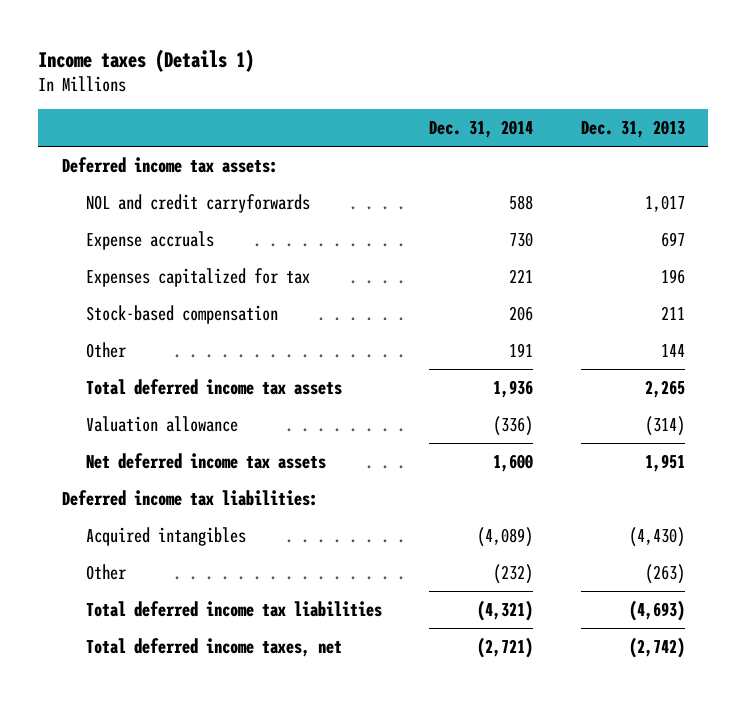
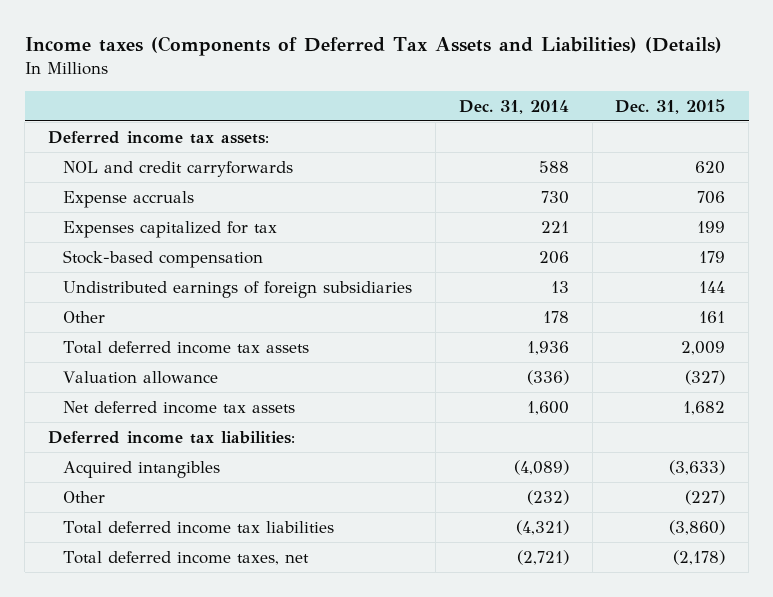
[38,48,255,72] Income taxes (Details 1) -> [24,36,722,57] Income taxes (Components of Deferred Tax Assets and Liabilities) (Details)
[580,120,685,139] Dec. 31, 2013 -> none
none -> [615,98,726,114] Dec. 31, 2015
none -> [63,280,413,298] Undistributed earnings of foreign subsidiaries
[509,342,534,357] 191 -> [542,310,569,323] 178

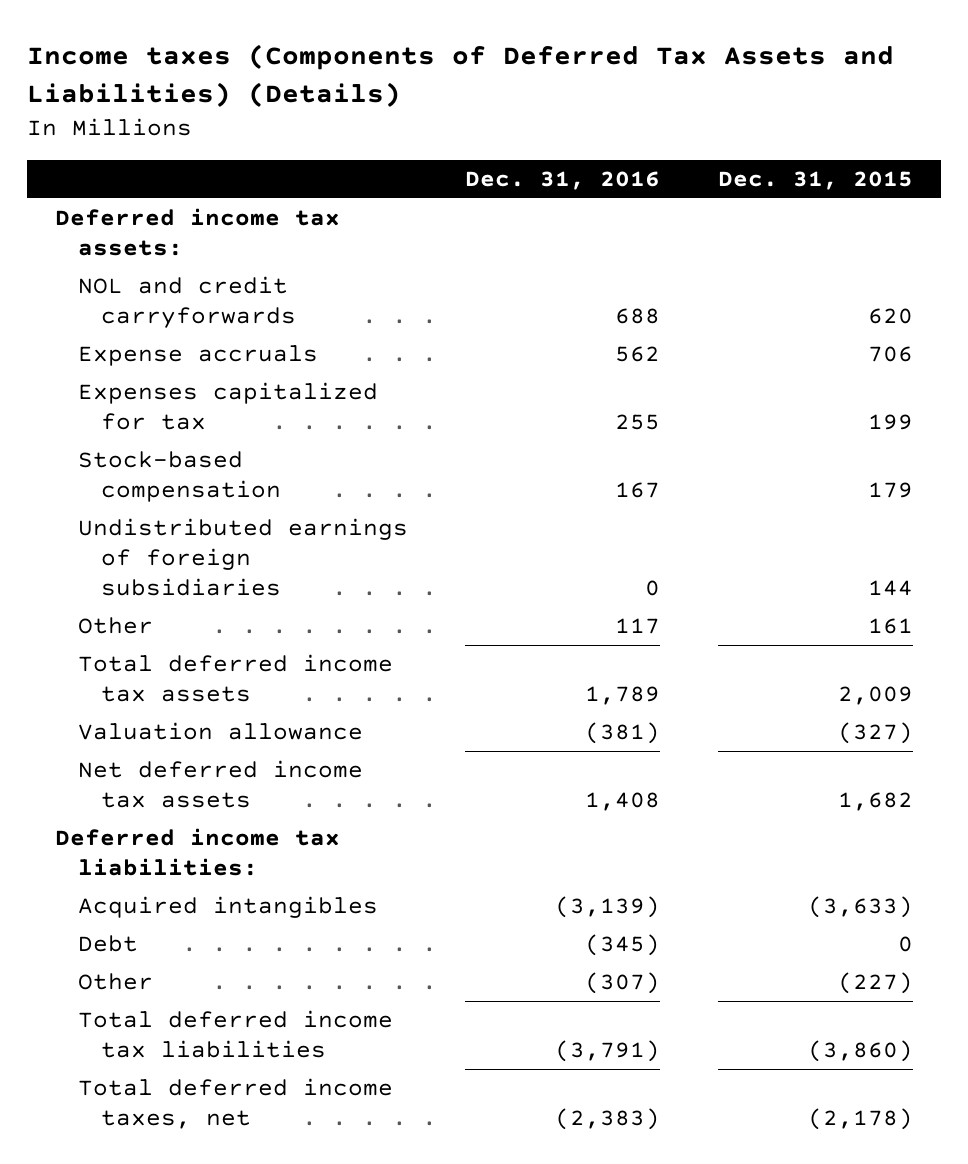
[458,99,569,114] Dec. 31, 2014 -> none
none -> [465,171,661,191] Dec. 31, 2016
none -> [78,935,139,953] Debt

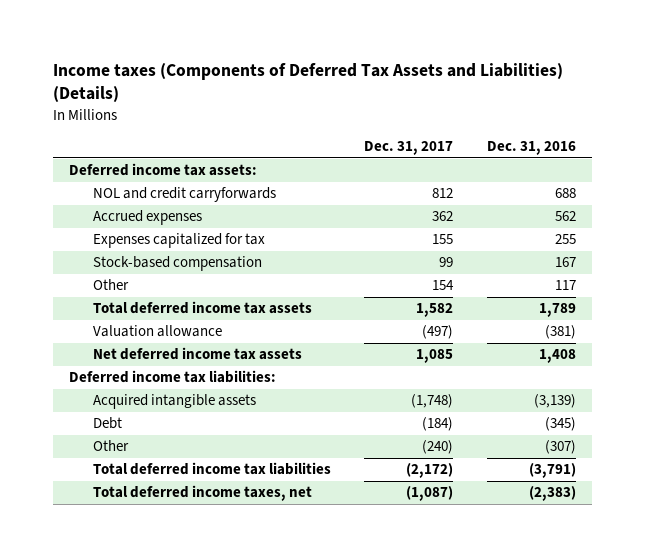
[717,171,913,191] Dec. 31, 2015 -> none
none -> [364,141,454,156] Dec. 31, 2017
[78,345,319,367] Expense accruals -> [93,210,203,226] Accrued expenses
[78,518,409,597] Undistributed earnings of foreign subsidiaries -> none
[78,896,379,919] Acquired intangibles -> [93,394,257,410] Acquired intangible assets

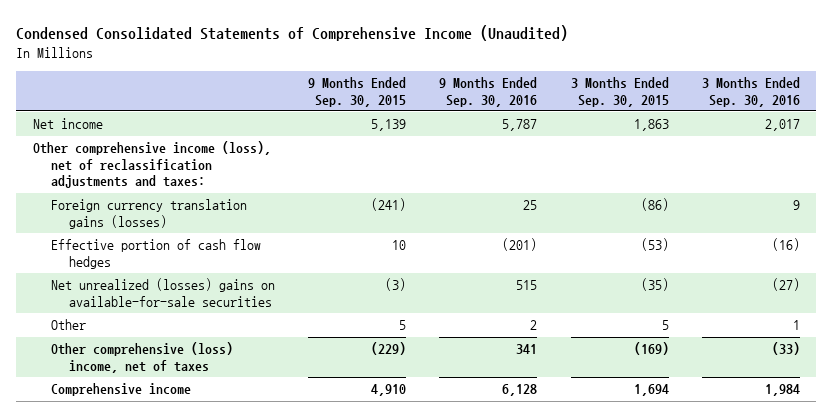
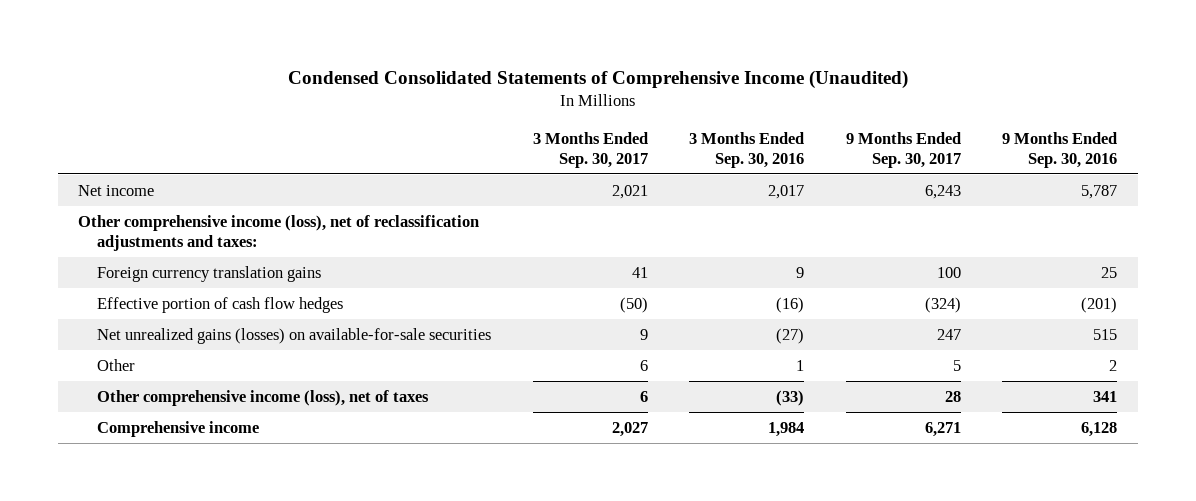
[308,77,407,107] 9 Months Ended Sep. 30, 2015 -> none
[570,77,669,107] 3 Months Ended Sep. 30, 2015 -> none
none -> [532,131,648,168] 3 Months Ended Sep. 30, 2017
none -> [845,131,961,168] 9 Months Ended Sep. 30, 2017
[50,199,247,229] Foreign currency translation gains (losses) -> [97,265,322,282] Foreign currency translation gains
[50,278,275,307] Net unrealized (losses) gains on available-for-sale securities -> [97,327,492,344] Net unrealized gains (losses) on available-for-sale securities
[50,342,233,373] Other comprehensive (loss) income, net of taxes -> [97,389,430,406] Other comprehensive income (loss), net of taxes

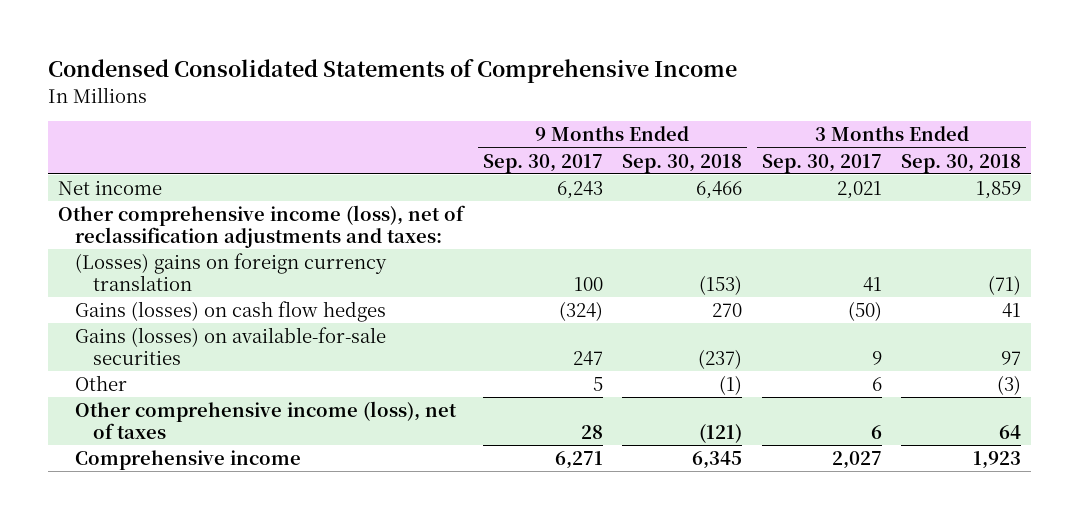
[287,69,908,89] Condensed Consolidated Statements of Comprehensive Income (Unaudited) -> [48,59,738,84] Condensed Consolidated Statements of Comprehensive Income
[689,131,805,168] 3 Months Ended Sep. 30, 2016 -> none
[1002,131,1118,168] 9 Months Ended Sep. 30, 2016 -> none
none -> [622,153,743,173] Sep. 30, 2018
none -> [901,153,1022,173] Sep. 30, 2018
[97,265,322,282] Foreign currency translation gains -> [75,252,388,291] (Losses) gains on foreign currency translation
[97,296,344,313] Effective portion of cash flow hedges -> [75,300,387,322] Gains (losses) on cash flow hedges
[97,327,492,344] Net unrealized gains (losses) on available-for-sale securities -> [75,326,387,365] Gains (losses) on available-for-sale securities

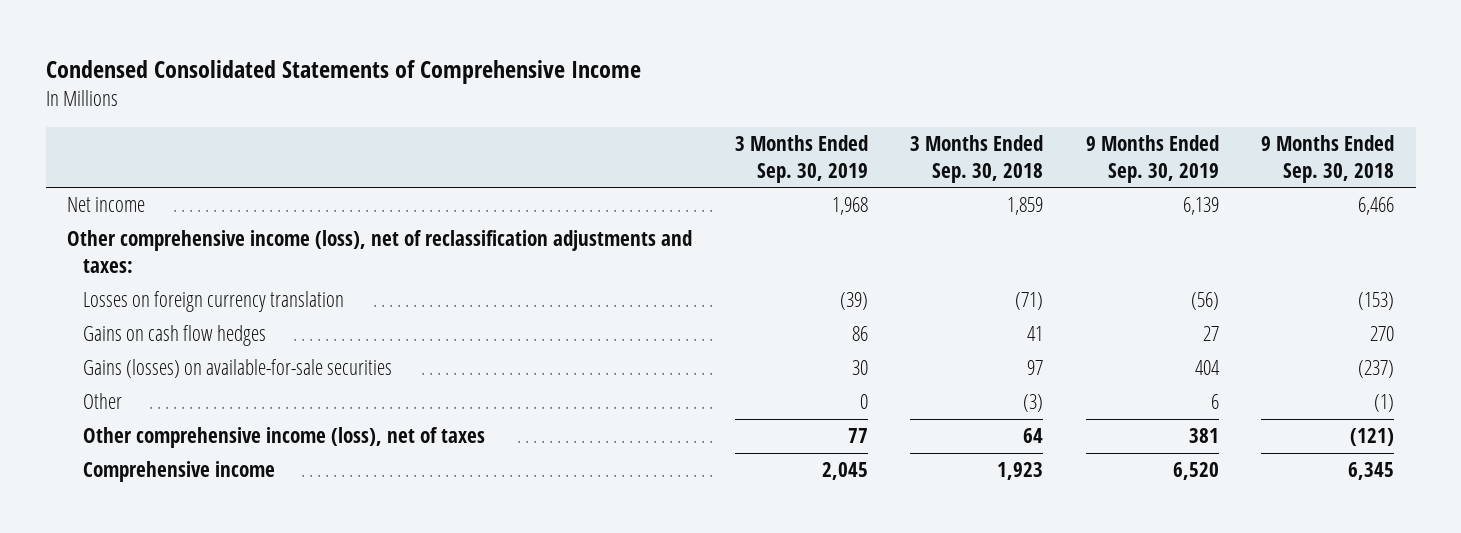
[482,153,603,173] Sep. 30, 2017 -> none
[761,153,882,173] Sep. 30, 2017 -> none
none -> [734,135,868,183] 3 Months Ended Sep. 30, 2019
none -> [1085,135,1219,183] 9 Months Ended Sep. 30, 2019
[75,252,388,291] (Losses) gains on foreign currency translation -> [83,291,345,313] Losses on foreign currency translation
[75,300,387,322] Gains (losses) on cash flow hedges -> [83,325,267,347] Gains on cash flow hedges

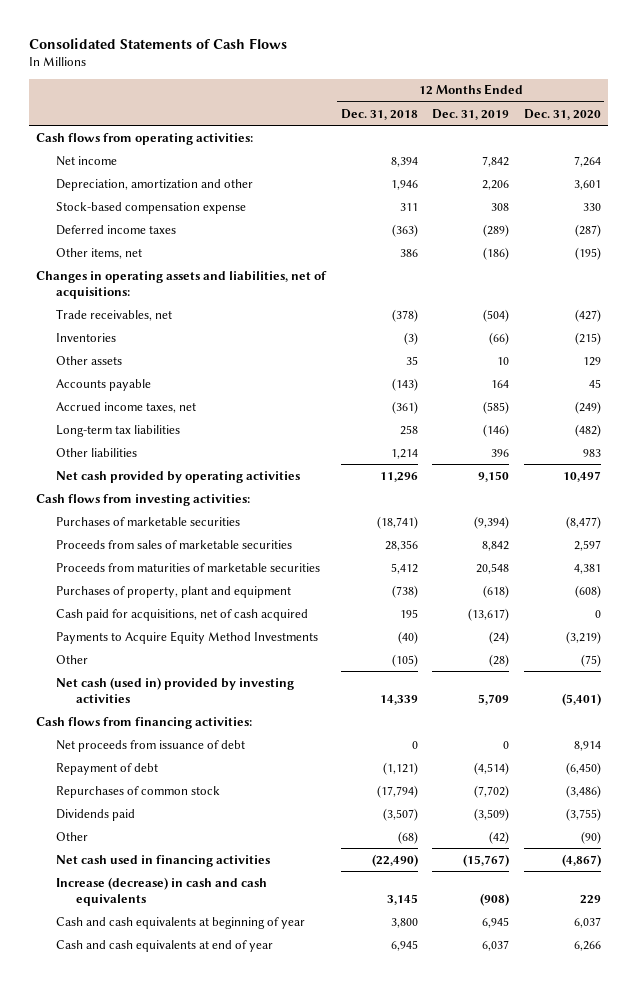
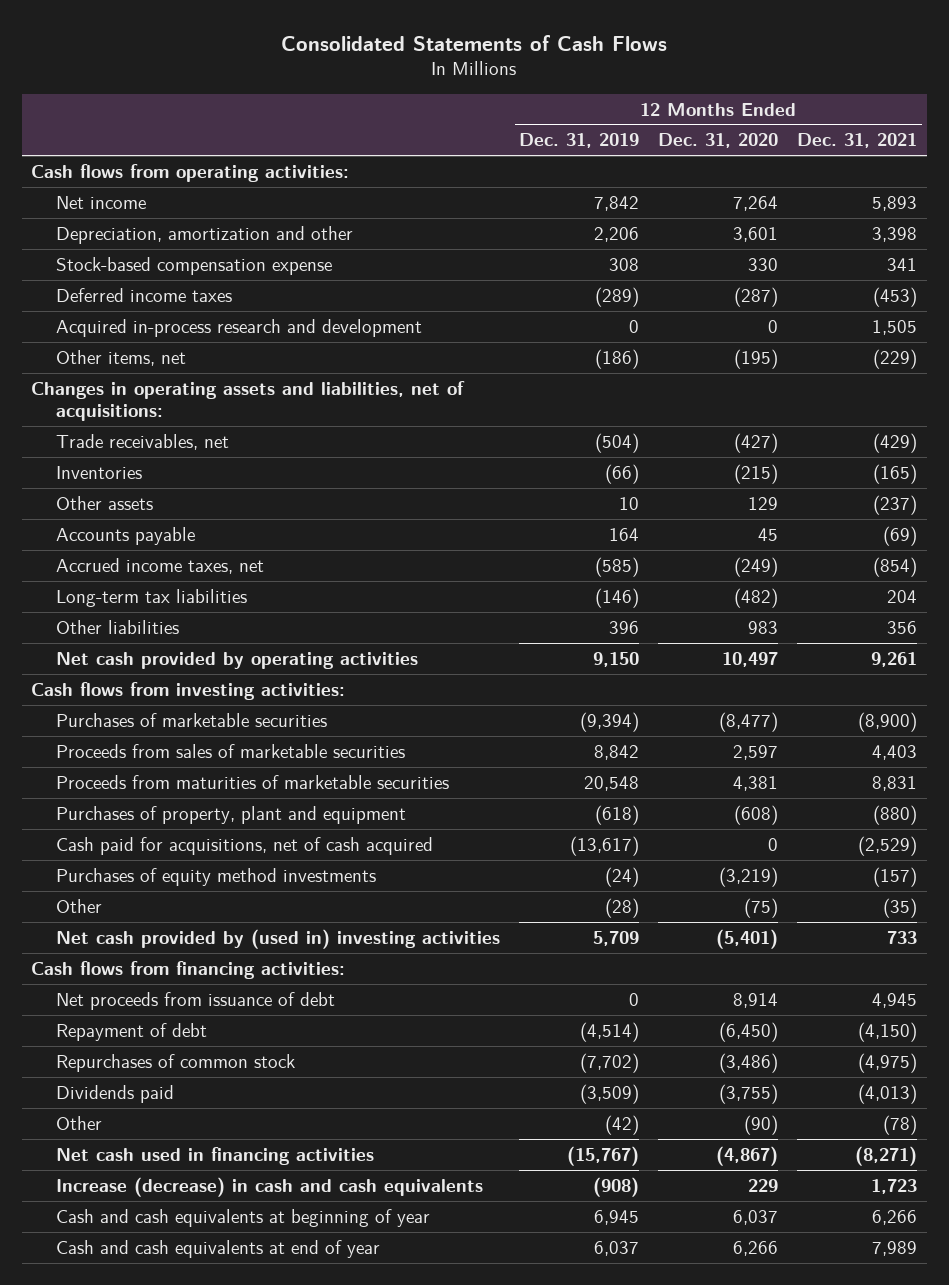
[340,108,418,120] Dec. 31, 2018 -> none
none -> [797,133,918,149] Dec. 31, 2021
none -> [56,318,423,337] Acquired in-process research and development
[55,630,318,644] Payments to Acquire Equity Method Investments -> [56,867,377,886] Purchases of equity method investments
[55,676,294,703] Net cash (used in) provided by investing activities -> [56,928,501,949] Net cash provided by (used in) investing activities

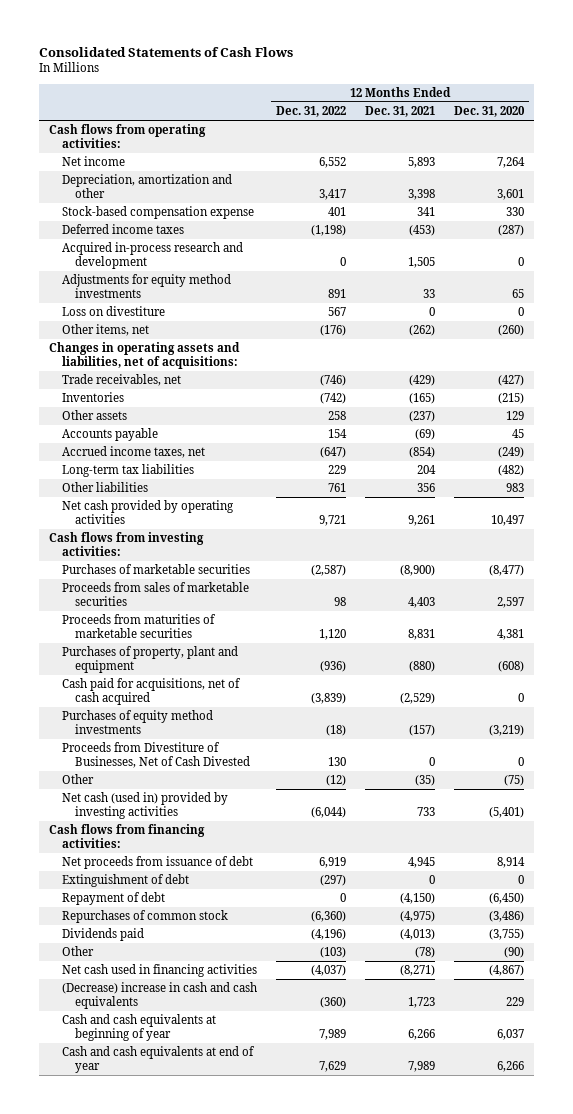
[519,133,640,149] Dec. 31, 2019 -> none
none -> [276,106,347,118] Dec. 31, 2022
none -> [62,274,232,298] Adjustments for equity method investments
none -> [62,306,166,317] Loss on divestiture
[734,348,779,369] (195) -> [498,325,525,337] (260)
[873,348,918,369] (229) -> [409,325,436,337] (262)
none -> [62,742,251,768] Proceeds from Divestiture of Businesses, Net of Cash Divested
[56,928,501,949] Net cash provided by (used in) investing activities -> [62,792,229,819] Net cash (used in) provided by investing activities
none -> [62,874,190,888] Extinguishment of debt
[56,1176,484,1197] Increase (decrease) in cash and cash equivalents -> [62,982,258,1009] (Decrease) increase in cash and cash equivalents

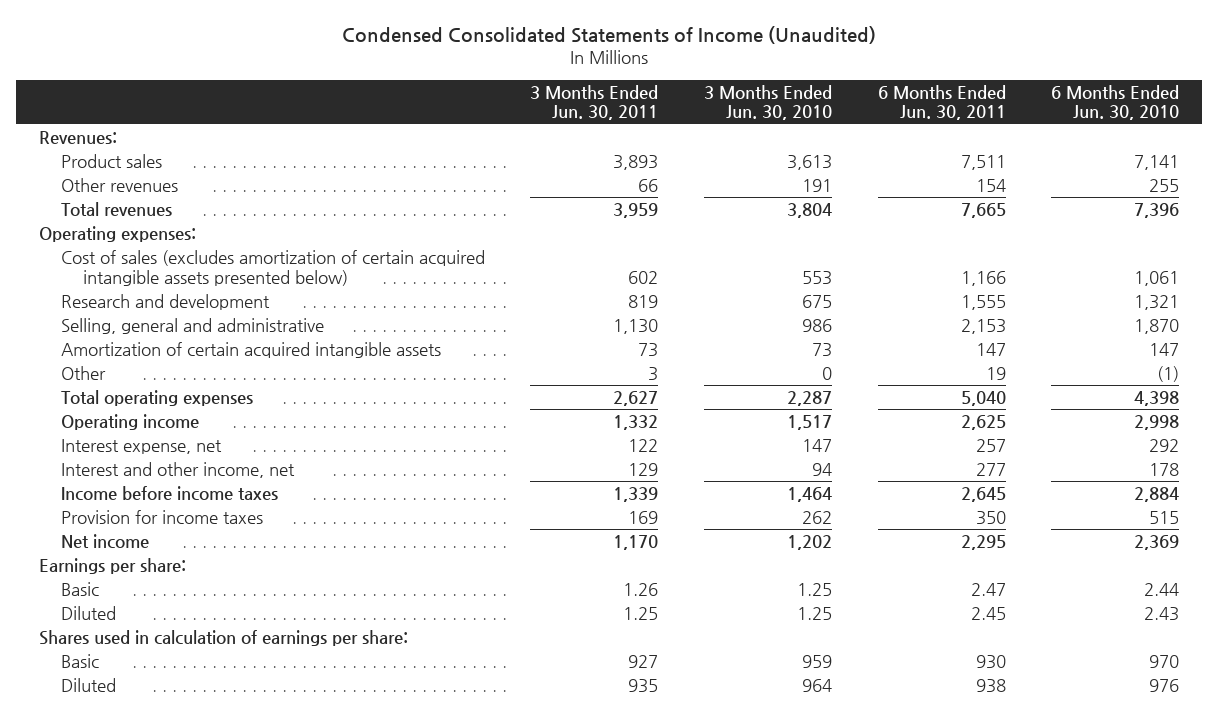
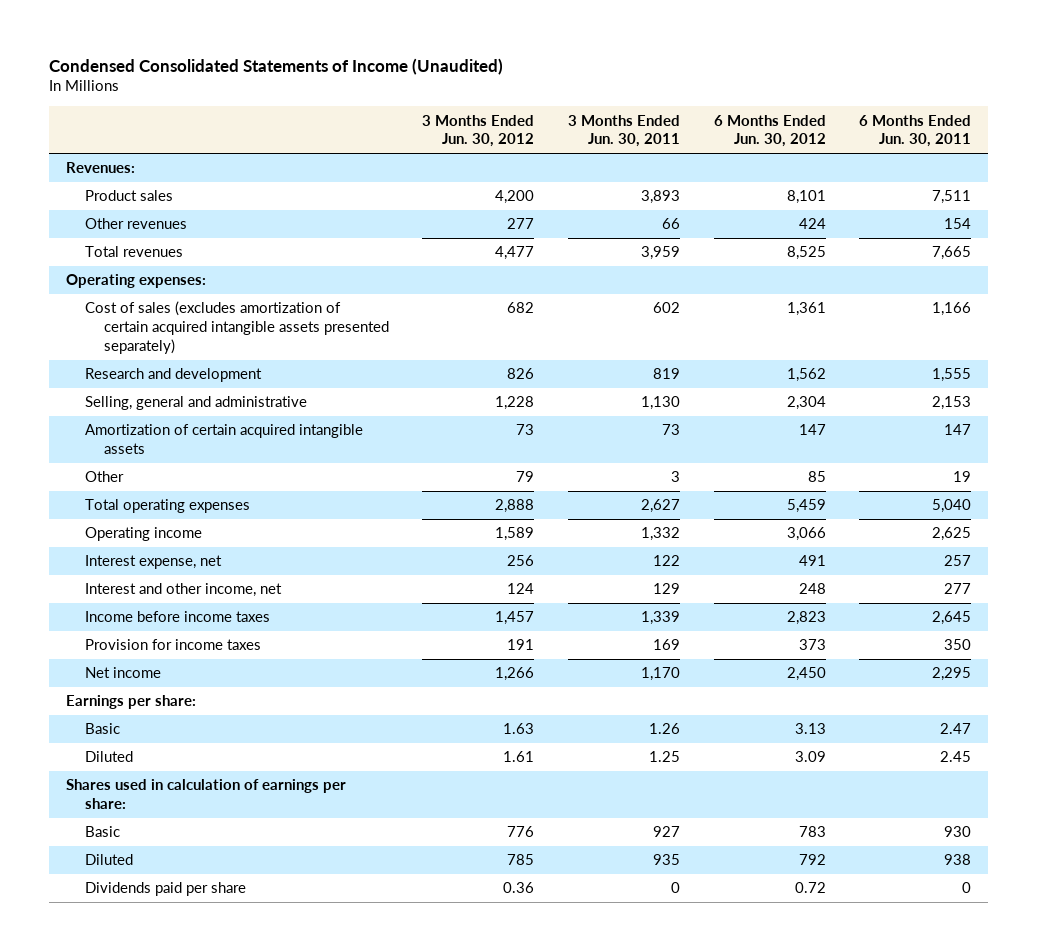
[703,84,832,121] 3 Months Ended Jun. 30, 2010 -> none
[1051,84,1180,121] 6 Months Ended Jun. 30, 2010 -> none
none -> [422,114,535,148] 3 Months Ended Jun. 30, 2012
none -> [713,114,826,148] 6 Months Ended Jun. 30, 2012
[60,249,485,286] Cost of sales (excludes amortization of certain acquired intangible assets presented below) -> [84,301,389,354] Cost of sales (excludes amortization of certain acquired intangible assets presented separately)
none -> [84,882,246,897] Dividends paid per share

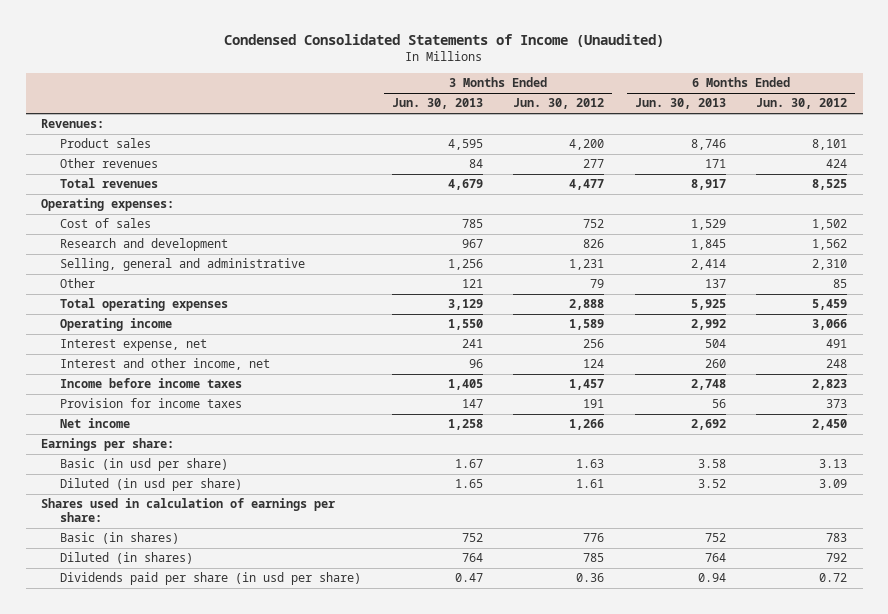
[568,114,681,148] 3 Months Ended Jun. 30, 2011 -> none
[859,114,972,148] 6 Months Ended Jun. 30, 2011 -> none
none -> [391,98,483,110] Jun. 30, 2013
none -> [634,98,726,110] Jun. 30, 2013
[84,301,389,354] Cost of sales (excludes amortization of certain acquired intangible assets presented separately) -> none
none -> [60,218,152,229] Cost of sales
[84,424,363,455] Amortization of certain acquired intangible assets -> none
[495,396,535,411] 1,228 -> [569,259,605,271] 1,231
[786,396,826,411] 2,304 -> [812,259,848,271] 2,310
[84,723,120,735] Basic -> [60,458,229,472] Basic (in usd per share)
[84,751,133,763] Diluted -> [60,478,243,492] Diluted (in usd per share)
[84,826,120,838] Basic -> [60,532,180,545] Basic (in shares)
[84,854,133,866] Diluted -> [60,552,194,565] Diluted (in shares)
[84,882,246,897] Dividends paid per share -> [60,572,362,586] Dividends paid per share (in usd per share)

